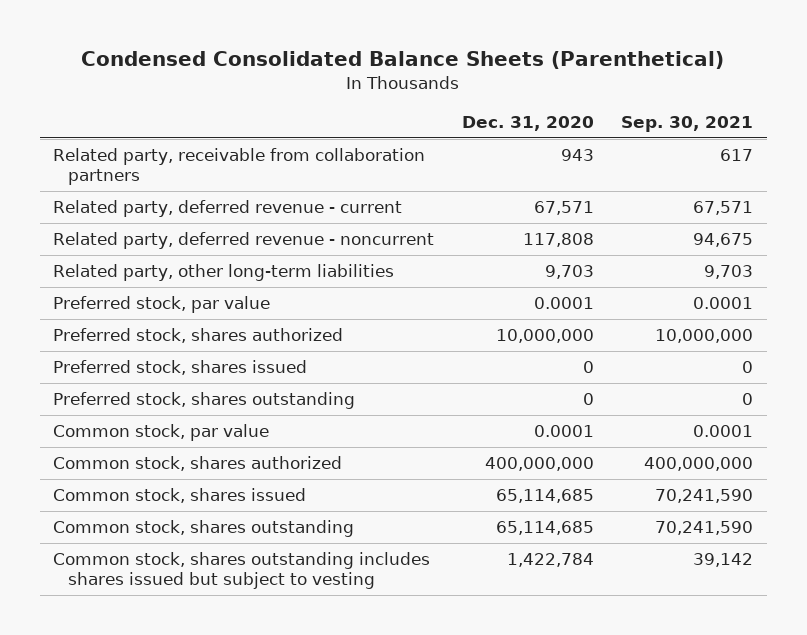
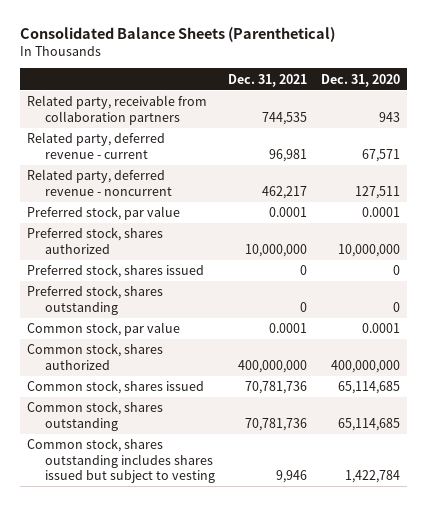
[81,50,725,69] Condensed Consolidated Balance Sheets (Parenthetical) -> [19,27,335,43] Consolidated Balance Sheets (Parenthetical)
[621,115,754,132] Sep. 30, 2021 -> none
none -> [228,73,308,87] Dec. 31, 2021
[53,264,395,282] Related party, other long-term liabilities -> none
[522,233,594,248] 117,808 -> [354,185,400,199] 127,511

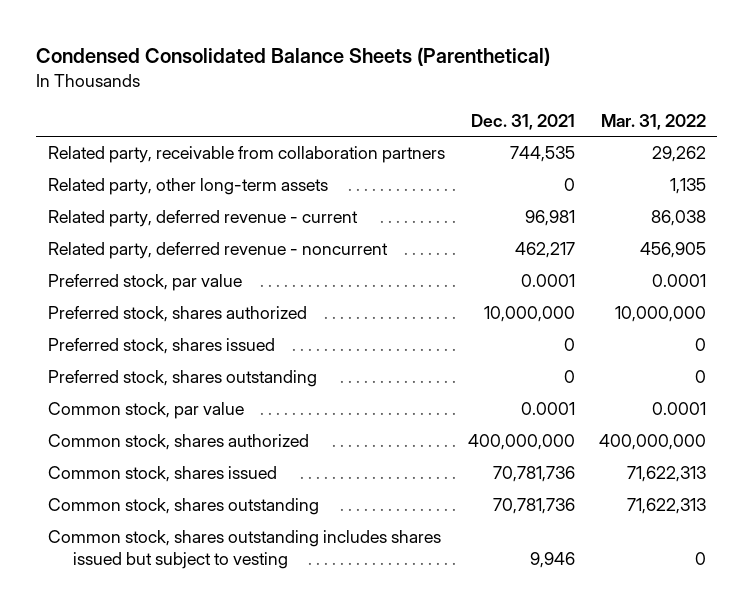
[19,27,335,43] Consolidated Balance Sheets (Parenthetical) -> [35,47,550,67] Condensed Consolidated Balance Sheets (Parenthetical)
[320,73,400,87] Dec. 31, 2020 -> none
none -> [600,113,706,130] Mar. 31, 2022
none -> [47,178,328,196] Related party, other long-term assets

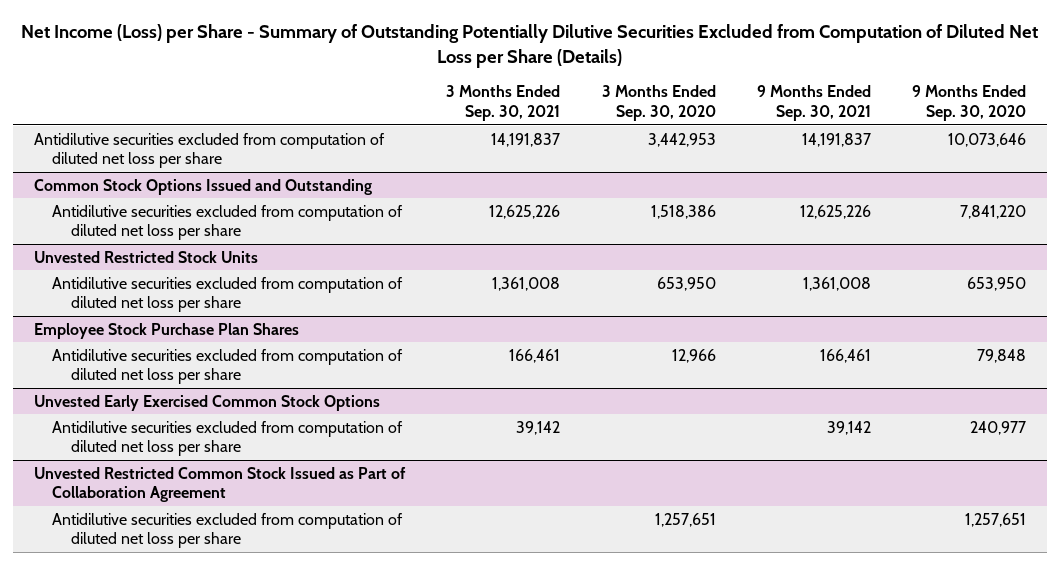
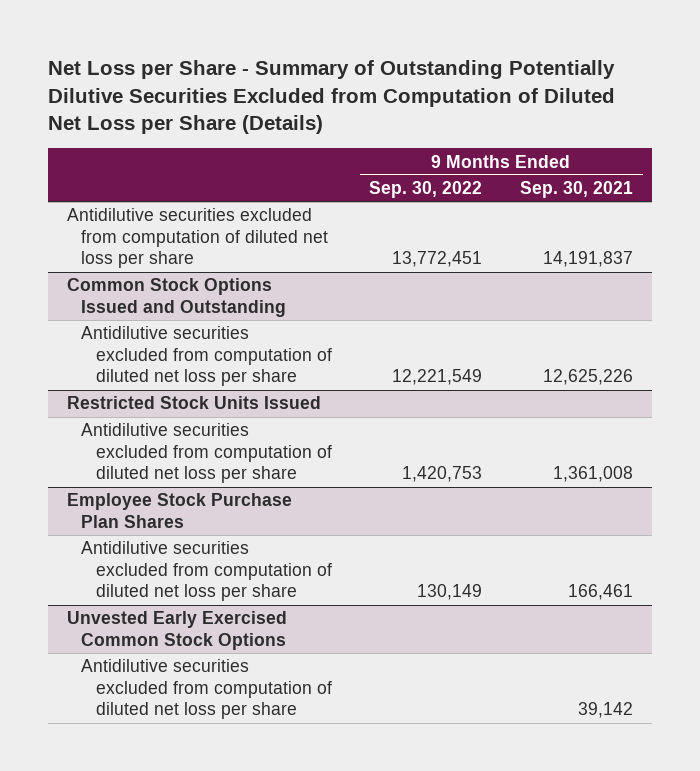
[21,24,1039,68] Net Income (Loss) per Share - Summary of Outstanding Potentially Dilutive Securities Excluded from Computation of Diluted Net Loss per Share (Details) -> [47,60,615,135] Net Loss per Share - Summary of Outstanding Potentially Dilutive Securities Excluded from Computation of Diluted Net Loss per Share (Details)
[446,85,561,122] 3 Months Ended Sep. 30, 2021 -> none
[601,85,716,122] 3 Months Ended Sep. 30, 2020 -> none
[912,85,1027,122] 9 Months Ended Sep. 30, 2020 -> none
none -> [369,181,483,199] Sep. 30, 2022
[34,250,259,263] Unvested Restricted Stock Units -> [66,396,321,410] Restricted Stock Units Issued
[34,466,407,503] Unvested Restricted Common Stock Issued as Part of Collaboration Agreement -> none
[52,512,404,549] Antidilutive securities excluded from computation of diluted net loss per share -> none

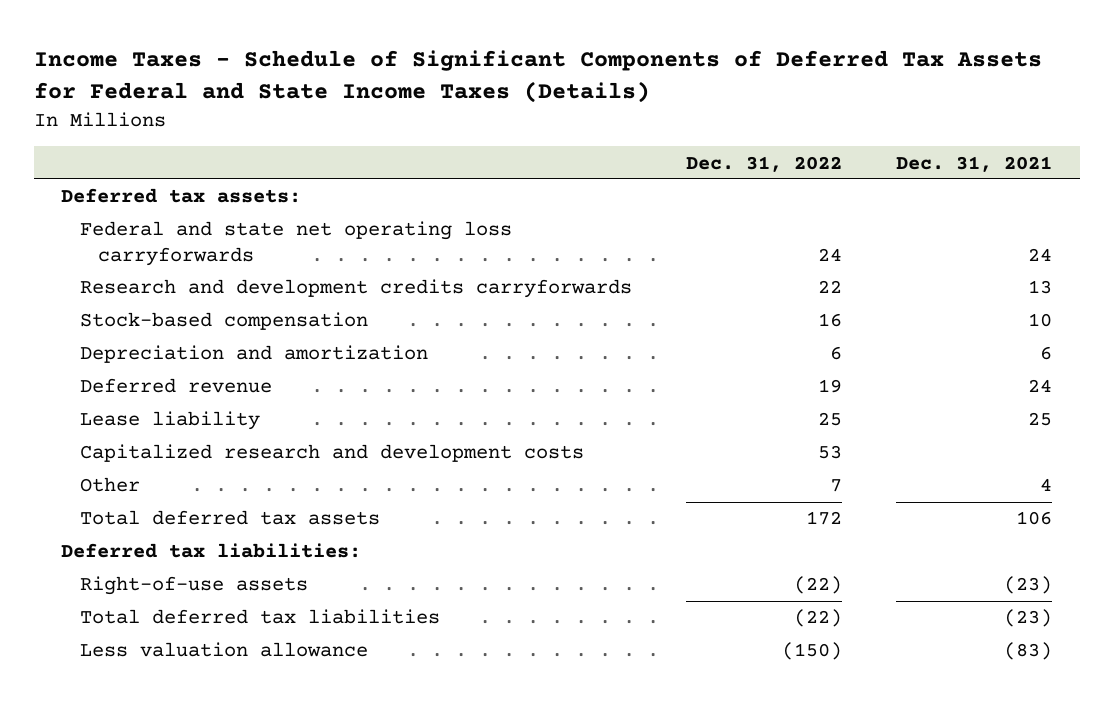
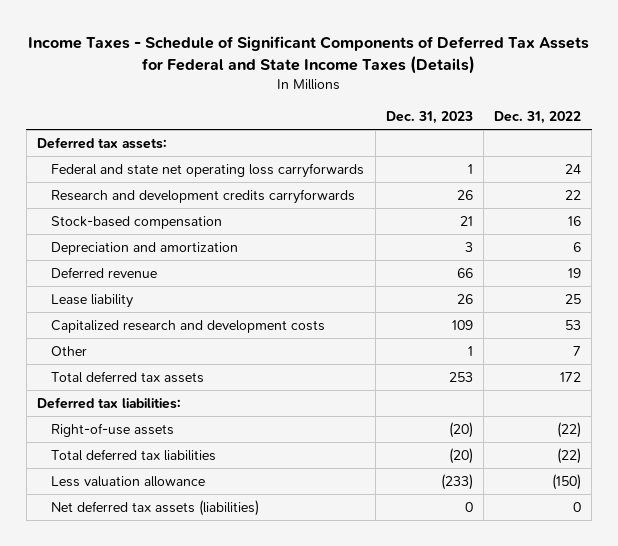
[896,155,1053,172] Dec. 31, 2021 -> none
none -> [385,111,473,125] Dec. 31, 2023
none -> [51,499,260,516] Net deferred tax assets (liabilities)

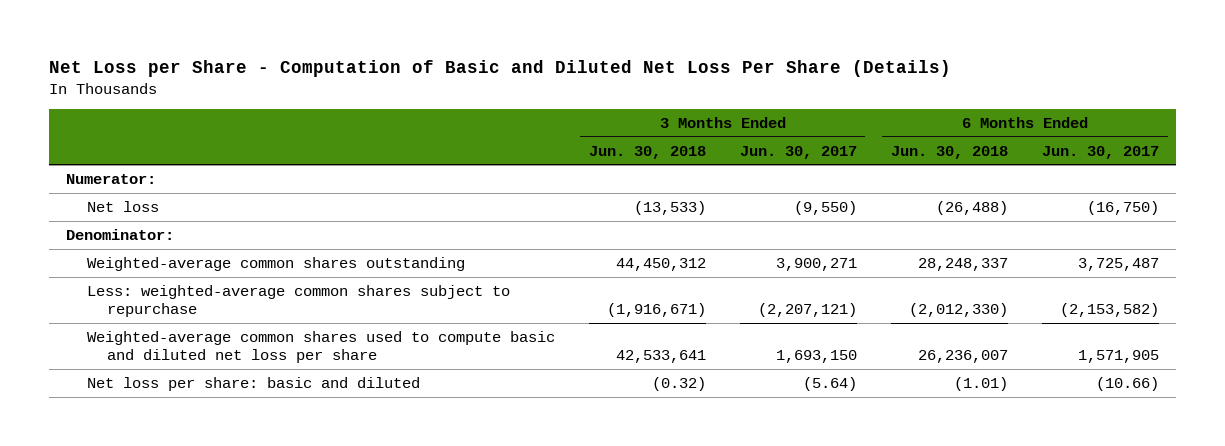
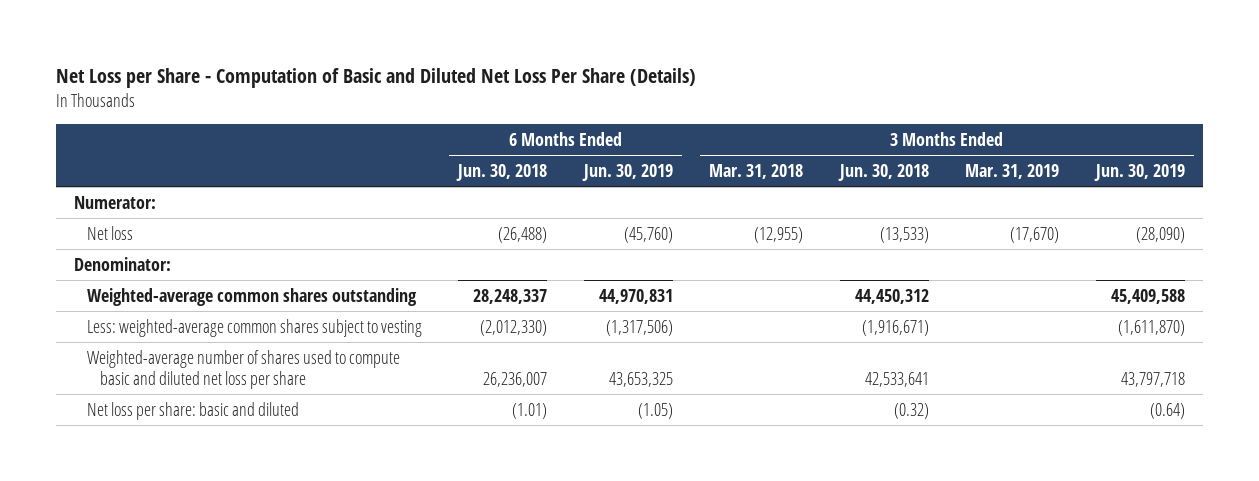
[739,145,857,159] Jun. 30, 2017 -> none
[1042,145,1160,159] Jun. 30, 2017 -> none
none -> [581,164,673,182] Jun. 30, 2019
none -> [709,164,804,180] Mar. 31, 2018
none -> [965,164,1060,180] Mar. 31, 2019
none -> [1093,164,1185,182] Jun. 30, 2019
[86,284,510,318] Less: weighted-average common shares subject to repurchase -> [86,318,422,337] Less: weighted-average common shares subject to vesting
[86,330,555,364] Weighted-average common shares used to compute basic and diluted net loss per share -> [86,349,400,389] Weighted-average number of shares used to compute basic and diluted net loss per share

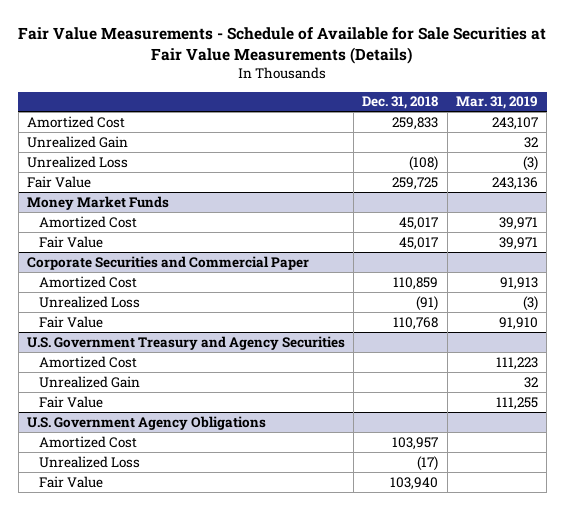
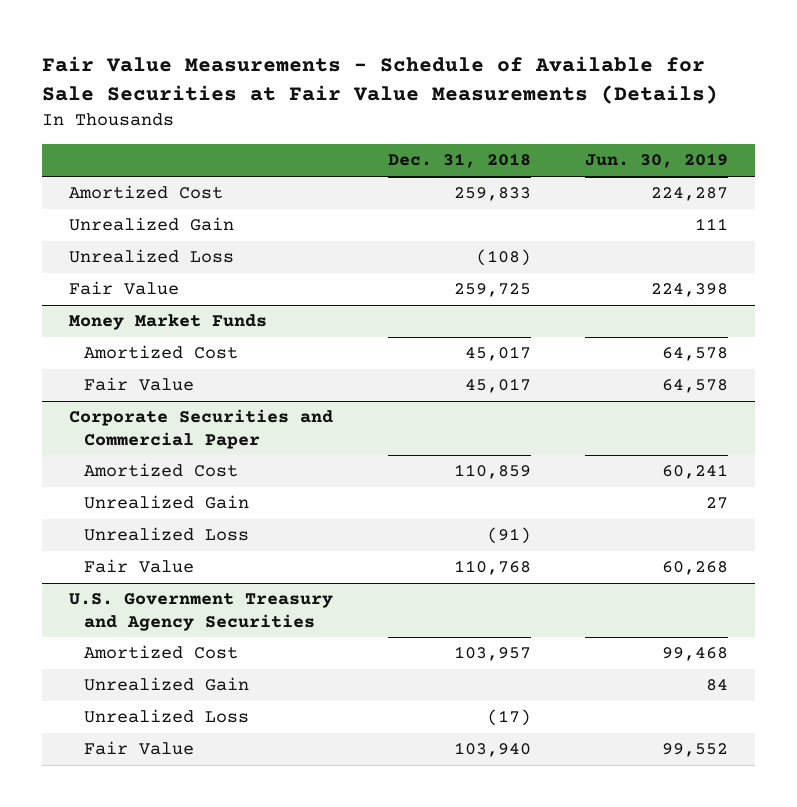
[456,96,539,110] Mar. 31, 2019 -> none
none -> [584,153,728,169] Jun. 30, 2019
none -> [83,495,249,510] Unrealized Gain
[38,355,137,368] Amortized Cost -> none
[38,395,103,408] Fair Value -> none
[26,415,266,430] U.S. Government Agency Obligations -> none
[38,375,140,388] Unrealized Gain -> [83,677,249,692] Unrealized Gain

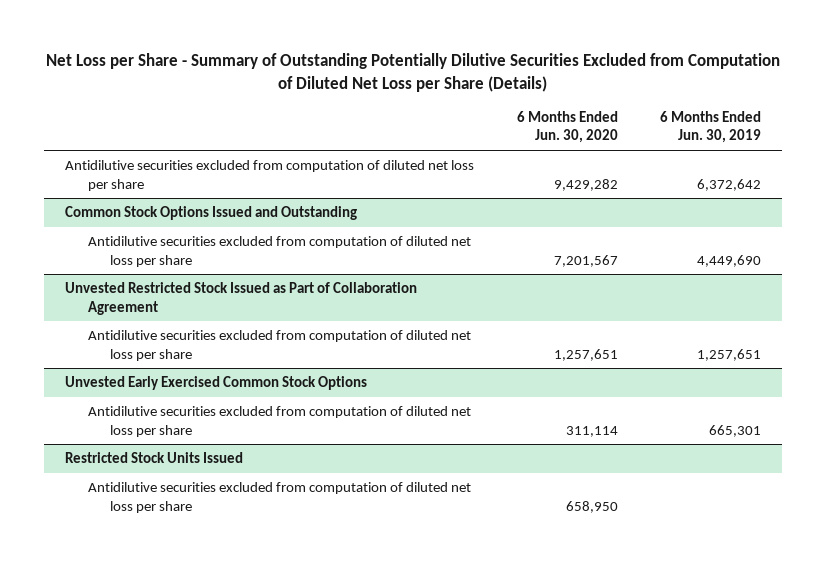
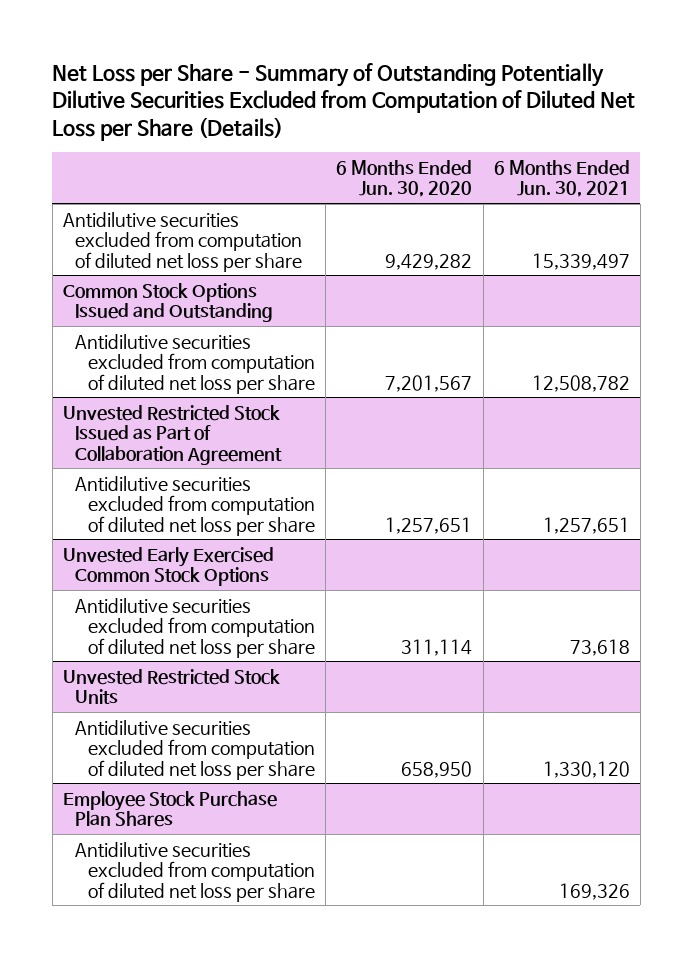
[659,110,761,144] 6 Months Ended Jun. 30, 2019 -> none
none -> [493,160,630,198] 6 Months Ended Jun. 30, 2021
[65,451,244,463] Restricted Stock Units Issued -> [62,668,280,705] Unvested Restricted Stock Units
none -> [62,790,277,828] Employee Stock Purchase Plan Shares
none -> [75,841,316,902] Antidilutive securities excluded from computation of diluted net loss per share

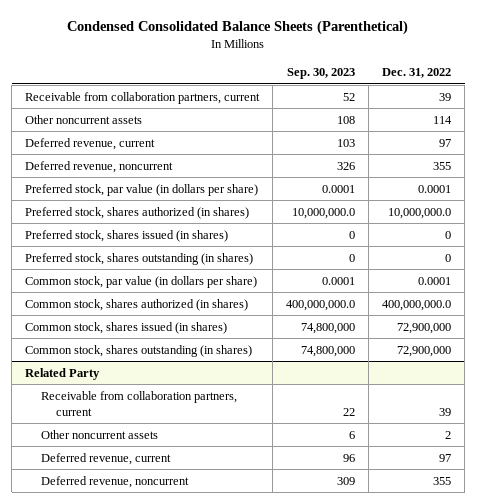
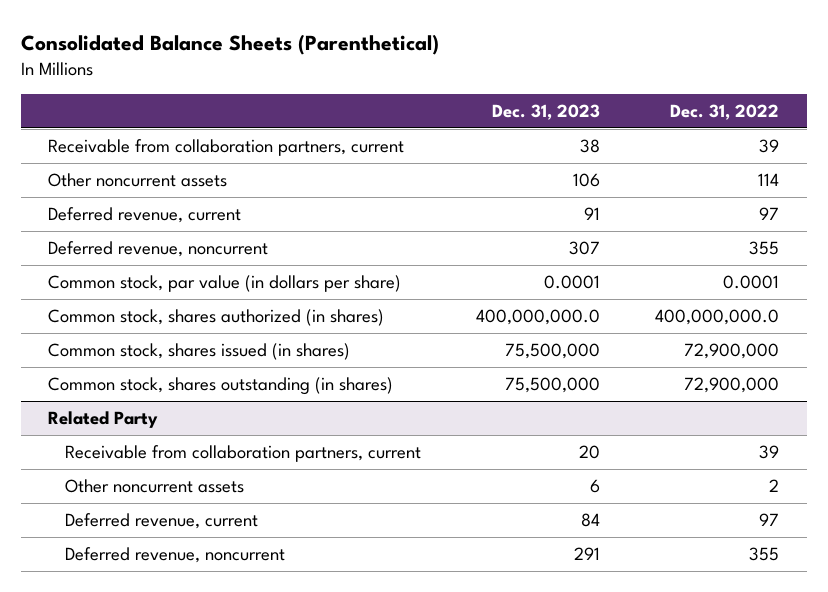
[67,20,409,36] Condensed Consolidated Balance Sheets (Parenthetical) -> [20,33,439,55] Consolidated Balance Sheets (Parenthetical)
[287,68,356,80] Sep. 30, 2023 -> none
none -> [492,103,601,120] Dec. 31, 2023
[25,183,259,196] Preferred stock, par value (in dollars per share) -> none
[25,206,250,219] Preferred stock, shares authorized (in shares) -> none
[25,229,229,242] Preferred stock, shares issued (in shares) -> none
[25,252,254,265] Preferred stock, shares outstanding (in shares) -> none

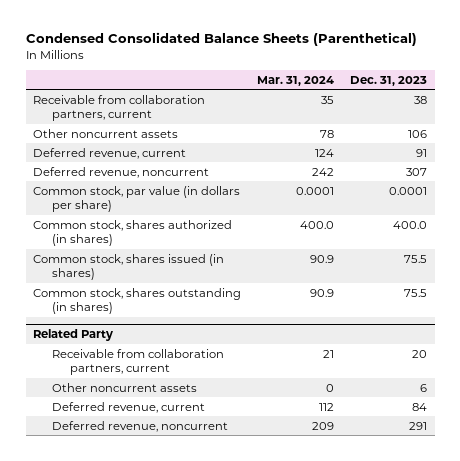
[20,33,439,55] Consolidated Balance Sheets (Parenthetical) -> [25,32,417,47] Condensed Consolidated Balance Sheets (Parenthetical)
[670,103,780,120] Dec. 31, 2022 -> none
none -> [257,75,335,86] Mar. 31, 2024
[476,309,601,326] 400,000,000.0 -> [392,220,427,229] 400.0
[505,343,601,360] 75,500,000 -> [403,254,427,263] 75.5
[505,377,601,394] 75,500,000 -> [403,288,427,297] 75.5

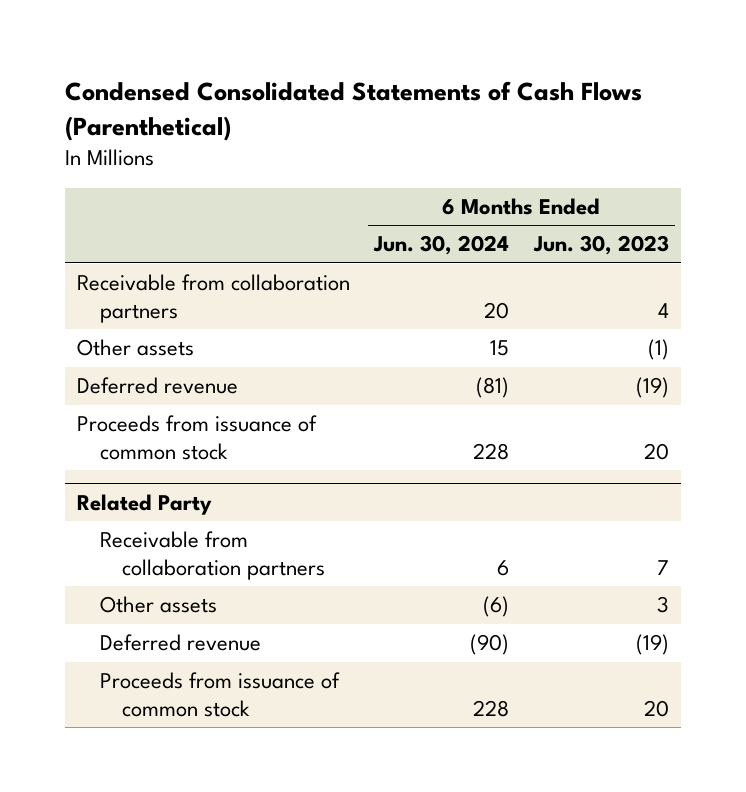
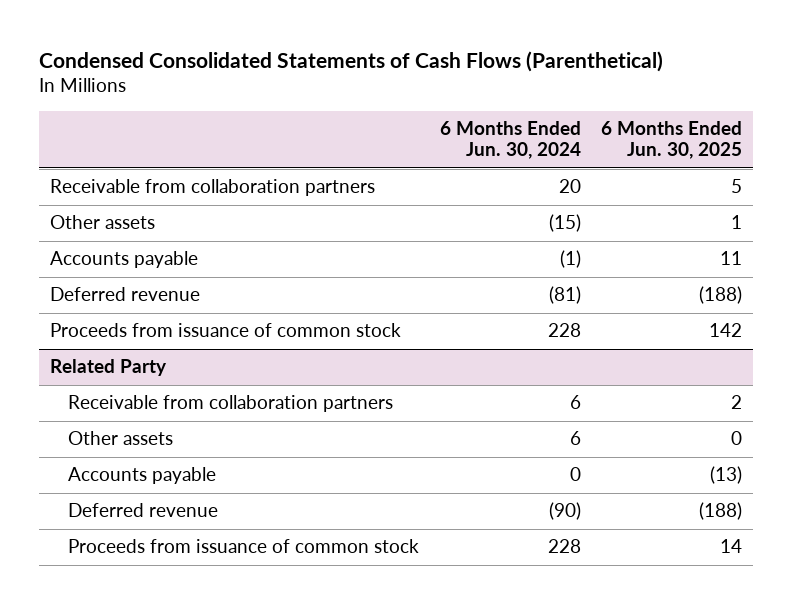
[532,235,669,256] Jun. 30, 2023 -> none
none -> [601,120,743,160] 6 Months Ended Jun. 30, 2025
[490,340,510,357] 15 -> [548,214,581,233] (15)
none -> [49,251,198,269] Accounts payable
[483,596,510,618] (6) -> [569,431,581,446] 6
none -> [67,467,216,485] Accounts payable

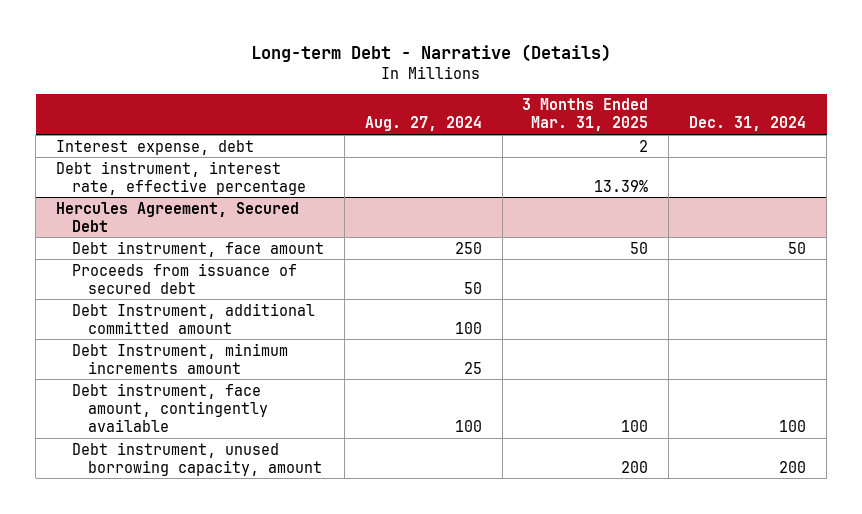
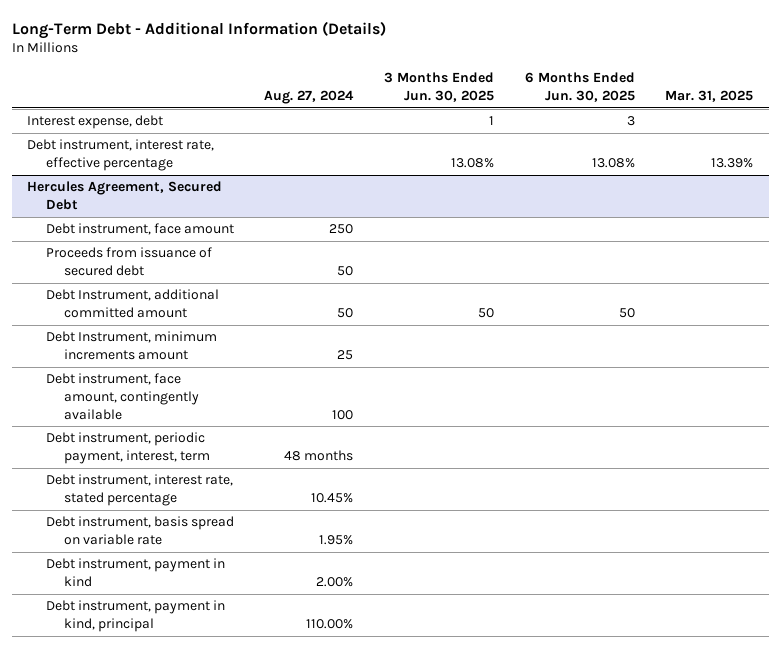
[251,43,612,62] Long-term Debt - Narrative (Details) -> [12,20,387,39] Long-Term Debt - Additional Information (Details)
[522,98,649,132] 3 Months Ended Mar. 31, 2025 -> none
[689,116,807,132] Dec. 31, 2024 -> none
none -> [383,72,494,103] 3 Months Ended Jun. 30, 2025
none -> [524,72,635,103] 6 Months Ended Jun. 30, 2025
none -> [665,90,754,103] Mar. 31, 2025
[454,321,482,334] 100 -> [337,307,354,318] 50
[71,441,322,476] Debt instrument, unused borrowing capacity, amount -> none
none -> [45,432,210,464] Debt instrument, periodic payment, interest, term
none -> [45,474,233,506] Debt instrument, interest rate, stated percentage
none -> [45,516,234,545] Debt instrument, basis spread on variable rate
none -> [45,558,225,587] Debt instrument, payment in kind
none -> [45,600,225,632] Debt instrument, payment in kind, principal

